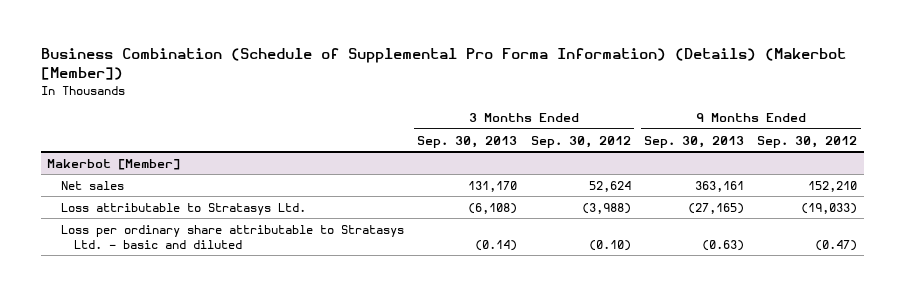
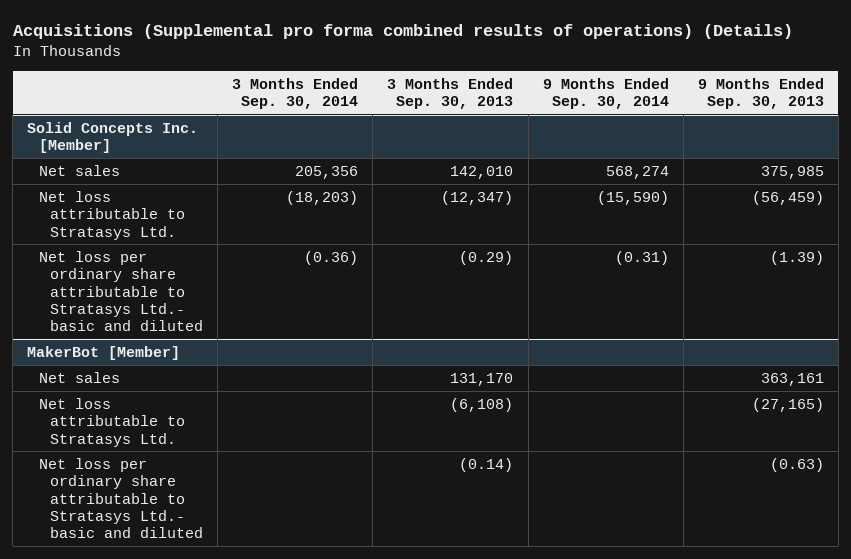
[40,48,846,81] Business Combination (Schedule of Supplemental Pro Forma Information) (Details) (Makerbot [Member]) -> [12,23,793,39] Acquisitions (Supplemental pro forma combined results of operations) (Details)
[530,135,631,148] Sep. 30, 2012 -> none
[757,135,858,148] Sep. 30, 2012 -> none
none -> [232,77,359,110] 3 Months Ended Sep. 30, 2014
none -> [542,77,669,110] 9 Months Ended Sep. 30, 2014
none -> [27,121,199,154] Solid Concepts Inc. [Member]
none -> [38,164,120,176] Net sales
none -> [38,190,186,240] Net loss attributable to Stratasys Ltd.
none -> [38,250,204,332] Net loss per ordinary share attributable to Stratasys Ltd.- basic and diluted
[47,158,181,170] Makerbot [Member] -> [27,345,181,360] MakerBot [Member]
[60,202,306,215] Loss attributable to Stratasys Ltd. -> [38,397,186,447] Net loss attributable to Stratasys Ltd.
[60,224,404,249] Loss per ordinary share attributable to Stratasys Ltd. - basic and diluted -> [38,457,204,539] Net loss per ordinary share attributable to Stratasys Ltd.- basic and diluted

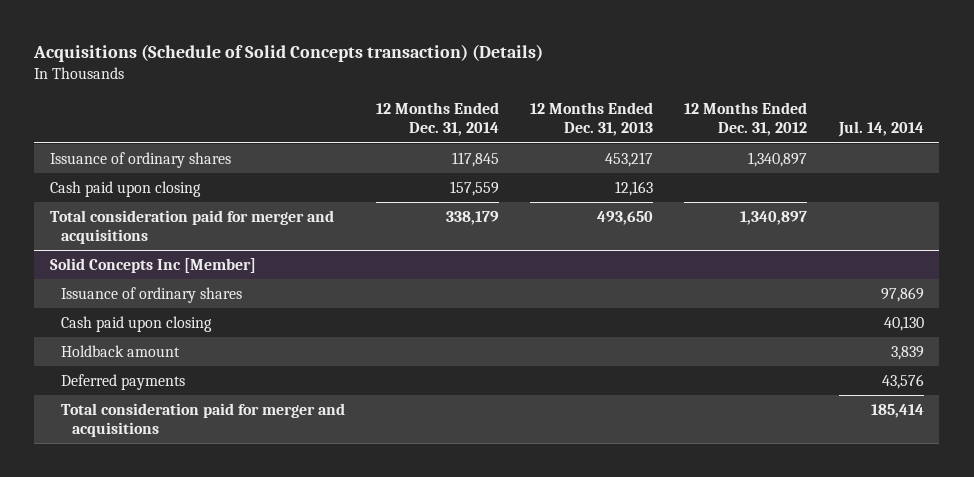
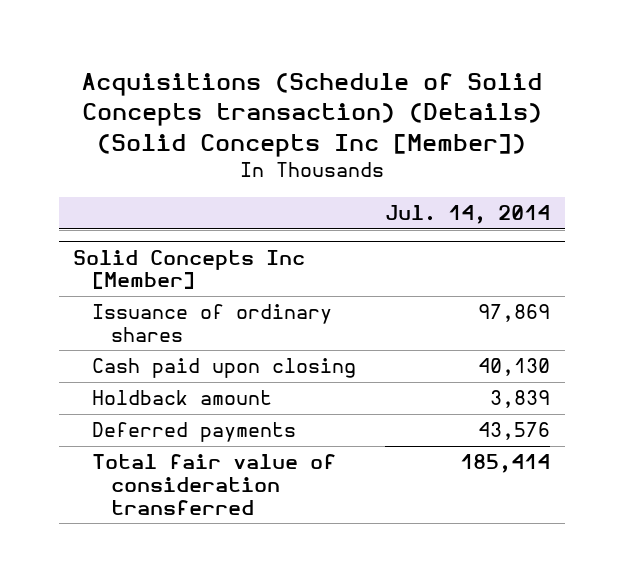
[33,44,544,63] Acquisitions (Schedule of Solid Concepts transaction) (Details) -> [80,72,542,157] Acquisitions (Schedule of Solid Concepts transaction) (Details) (Solid Concepts Inc [Member])
[375,102,499,137] 12 Months Ended Dec. 31, 2014 -> none
[530,102,654,137] 12 Months Ended Dec. 31, 2013 -> none
[684,102,808,137] 12 Months Ended Dec. 31, 2012 -> none
[49,151,231,168] Issuance of ordinary shares -> none
[49,180,201,197] Cash paid upon closing -> none
[49,209,334,244] Total consideration paid for merger and acquisitions -> none
[60,402,345,437] Total consideration paid for merger and acquisitions -> [92,454,337,515] Total fair value of consideration transferred

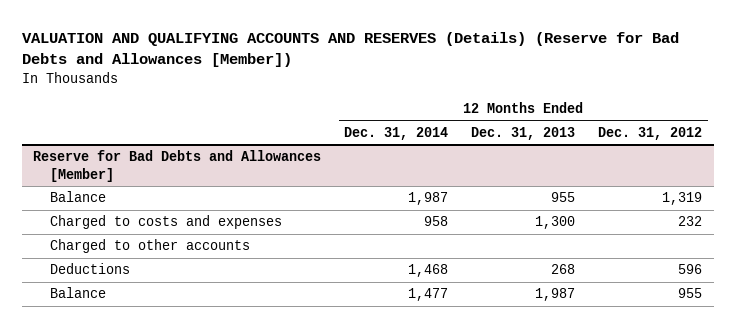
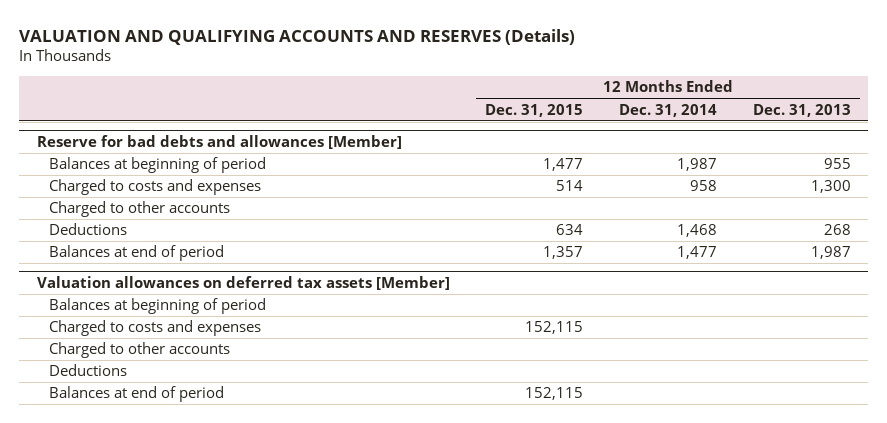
[21,32,679,68] VALUATION AND QUALIFYING ACCOUNTS AND RESERVES (Details) (Reserve for Bad Debts and Allowances [Member]) -> [18,28,575,45] VALUATION AND QUALIFYING ACCOUNTS AND RESERVES (Details)
[598,126,703,140] Dec. 31, 2012 -> none
none -> [485,103,584,117] Dec. 31, 2015
[33,150,322,182] Reserve for Bad Debts and Allowances [Member] -> [36,134,402,149] Reserve for bad debts and allowances [Member]
[49,191,106,203] Balance -> [49,157,267,174] Balances at beginning of period
[49,287,106,299] Balance -> [49,245,225,262] Balances at end of period
none -> [36,275,450,290] Valuation allowances on deferred tax assets [Member]
none -> [49,298,267,315] Balances at beginning of period
none -> [49,320,262,337] Charged to costs and expenses
none -> [49,342,231,359] Charged to other accounts
none -> [49,364,128,377] Deductions
none -> [49,386,225,403] Balances at end of period

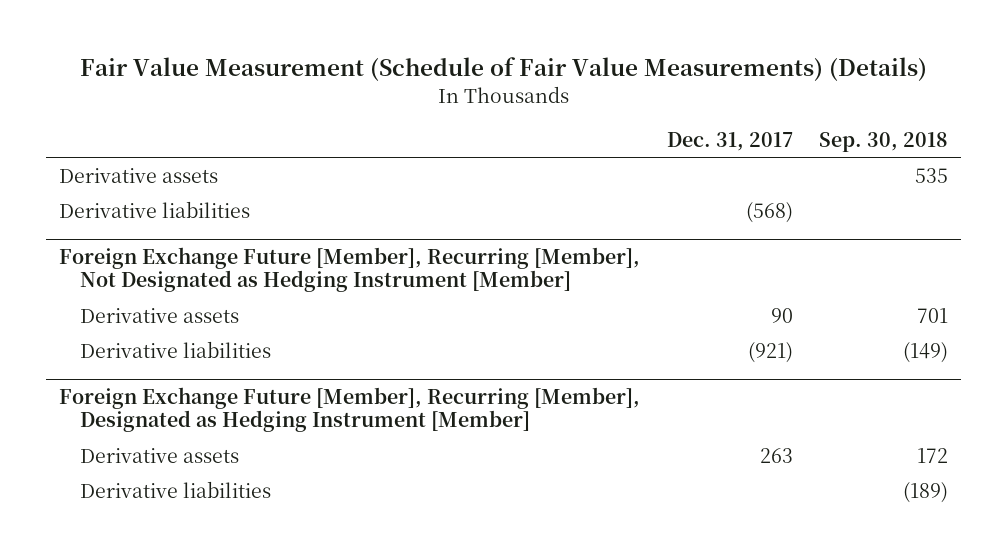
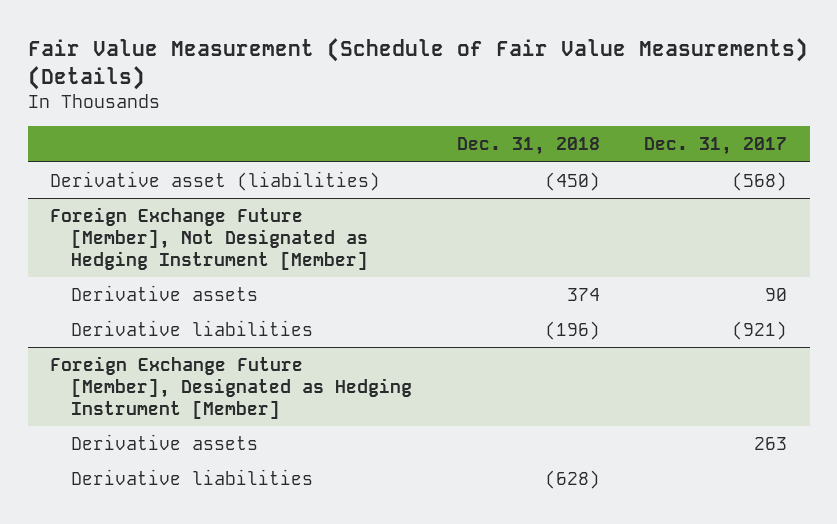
[818,131,948,152] Sep. 30, 2018 -> none
none -> [456,137,600,156] Dec. 31, 2018
[59,167,219,183] Derivative assets -> none
[59,200,251,218] Derivative liabilities -> [49,170,380,191] Derivative asset (liabilities)
[59,247,641,293] Foreign Exchange Future [Member], Recurring [Member], Not Designated as Hedging Instrument [Member] -> [49,206,368,270] Foreign Exchange Future [Member], Not Designated as Hedging Instrument [Member]
[59,387,641,433] Foreign Exchange Future [Member], Recurring [Member], Designated as Hedging Instrument [Member] -> [49,355,412,419] Foreign Exchange Future [Member], Designated as Hedging Instrument [Member]

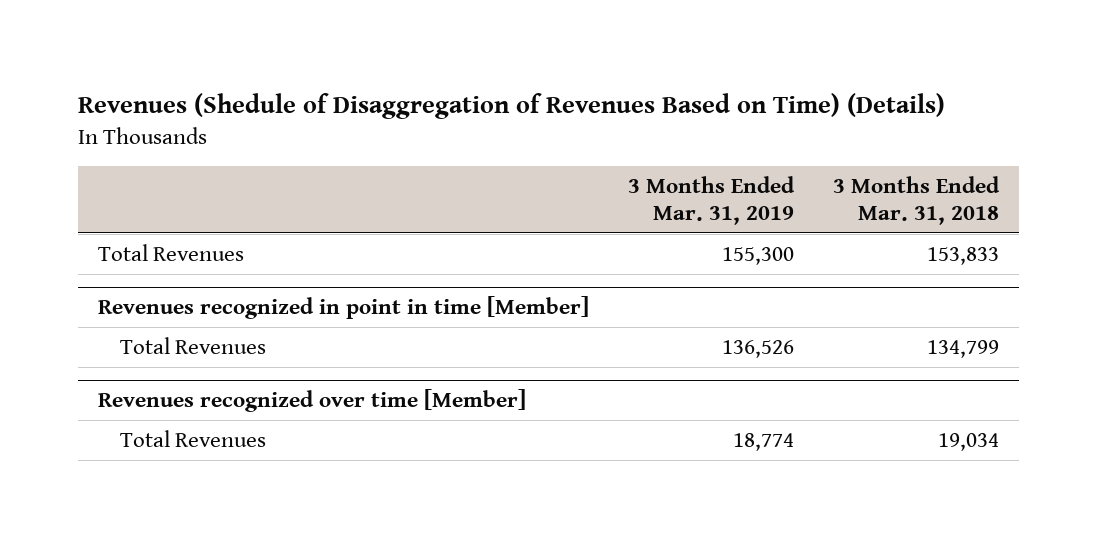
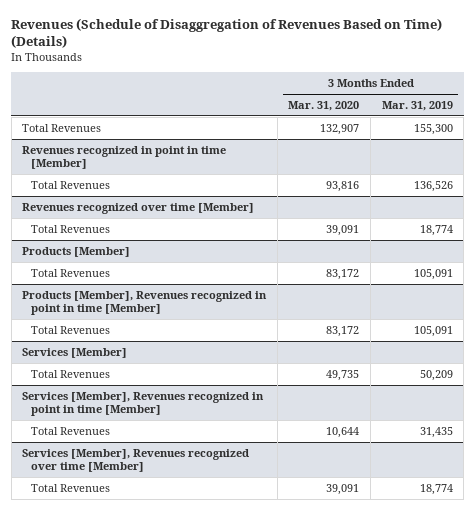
[78,93,946,120] Revenues (Shedule of Disaggregation of Revenues Based on Time) (Details) -> [11,17,443,49] Revenues (Schedule of Disaggregation of Revenues Based on Time) (Details)
[833,176,1001,225] 3 Months Ended Mar. 31, 2018 -> none
none -> [288,100,360,111] Mar. 31, 2020
none -> [22,246,131,257] Products [Member]
none -> [30,268,110,277] Total Revenues
none -> [22,290,268,315] Products [Member], Revenues recognized in point in time [Member]
none -> [30,325,110,334] Total Revenues
none -> [22,347,128,358] Services [Member]
none -> [30,369,110,378] Total Revenues
none -> [22,391,265,416] Services [Member], Revenues recognized in point in time [Member]
none -> [30,426,110,435] Total Revenues
none -> [22,448,250,472] Services [Member], Revenues recognized over time [Member]
none -> [30,483,110,492] Total Revenues

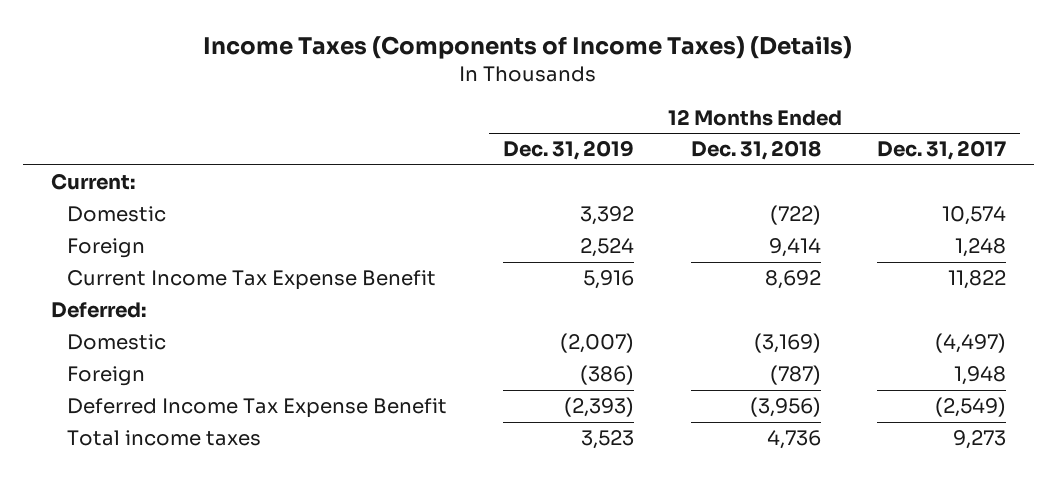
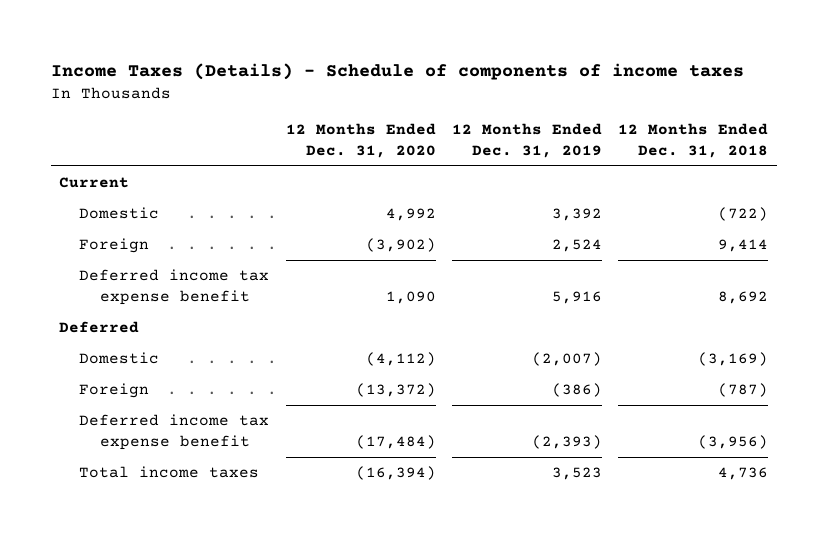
[203,35,853,59] Income Taxes (Components of Income Taxes) (Details) -> [50,62,744,80] Income Taxes (Details) - Schedule of components of income taxes
[876,140,1006,161] Dec. 31, 2017 -> none
none -> [285,123,436,158] 12 Months Ended Dec. 31, 2020
[50,173,135,191] Current: -> [58,177,129,189] Current
[67,270,437,291] Current Income Tax Expense Benefit -> [79,269,270,305] Deferred income tax expense benefit
[50,302,146,319] Deferred: -> [58,321,139,334] Deferred
[67,398,448,419] Deferred Income Tax Expense Benefit -> [79,414,270,450] Deferred income tax expense benefit

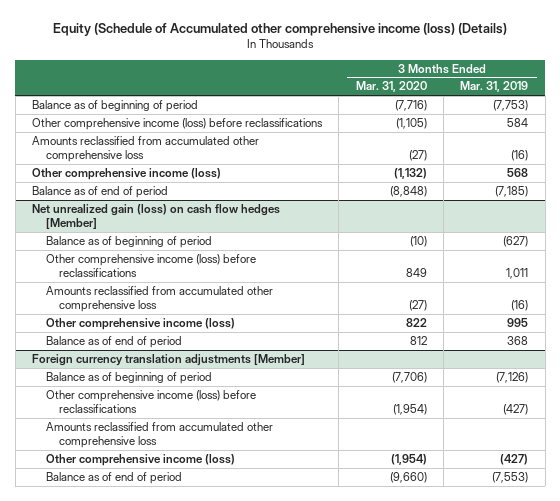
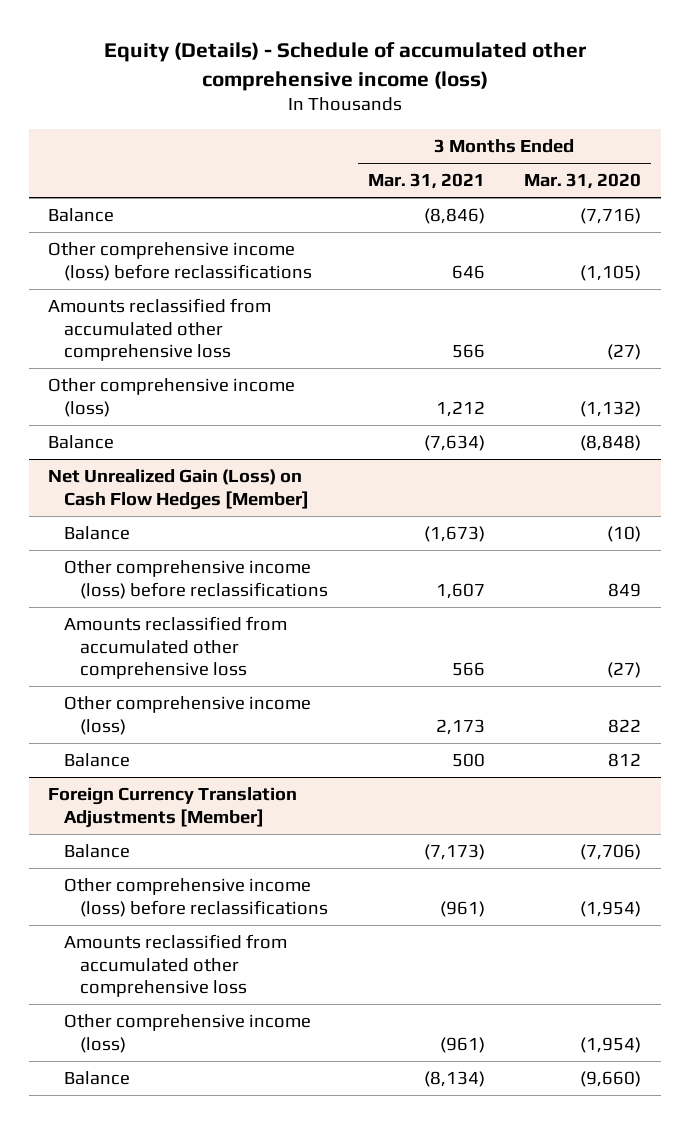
[53,23,508,37] Equity (Schedule of Accumulated other comprehensive income (loss) (Details) -> [103,42,586,91] Equity (Details) - Schedule of accumulated other comprehensive income (loss)
[460,81,529,93] Mar. 31, 2019 -> none
none -> [367,173,485,190] Mar. 31, 2021
[32,100,199,113] Balance as of beginning of period -> [48,208,115,223] Balance
[32,186,169,199] Balance as of end of period -> [48,435,115,450] Balance
[32,204,281,230] Net unrealized gain (loss) on cash flow hedges [Member] -> [48,469,310,510] Net Unrealized Gain (Loss) on Cash Flow Hedges [Member]
[45,236,212,249] Balance as of beginning of period -> [64,526,131,541] Balance
[45,336,182,349] Balance as of end of period -> [64,753,131,768] Balance
[32,354,306,367] Foreign currency translation adjustments [Member] -> [48,787,298,828] Foreign Currency Translation Adjustments [Member]
[45,372,212,385] Balance as of beginning of period -> [64,844,131,859] Balance
[45,472,182,485] Balance as of end of period -> [64,1071,131,1086] Balance

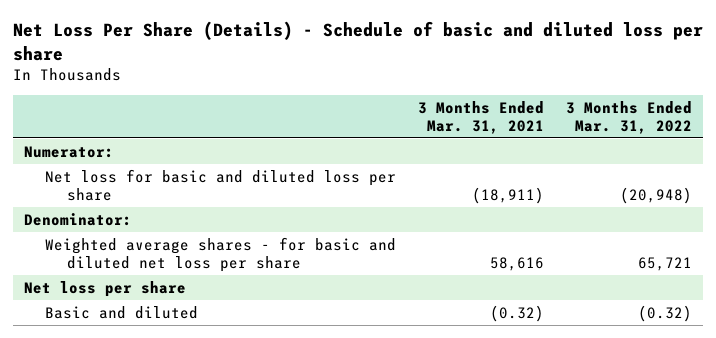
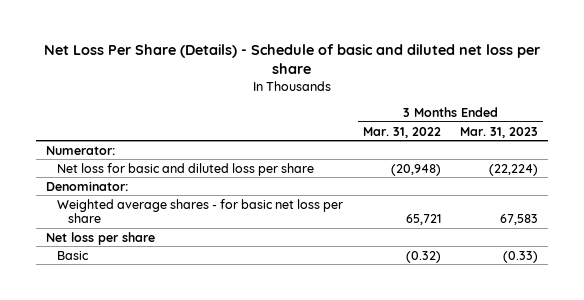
[12,21,703,61] Net Loss Per Share (Details) - Schedule of basic and diluted loss per share -> [44,44,541,75] Net Loss Per Share (Details) - Schedule of basic and diluted net loss per share
[418,101,545,134] 3 Months Ended Mar. 31, 2021 -> none
none -> [460,126,539,138] Mar. 31, 2023
[45,236,397,272] Weighted average shares - for basic and diluted net loss per share -> [57,198,344,223] Weighted average shares - for basic net loss per share
[45,305,199,319] Basic and diluted -> none
none -> [57,250,90,260] Basic

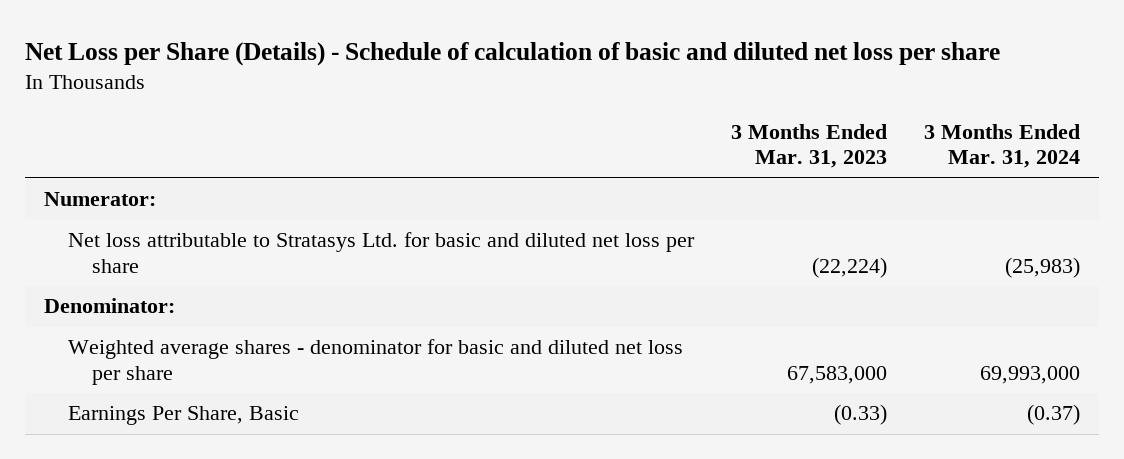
[44,44,541,75] Net Loss Per Share (Details) - Schedule of basic and diluted net loss per share -> [25,41,1001,66] Net Loss per Share (Details) - Schedule of calculation of basic and diluted net loss per share
[362,126,441,138] Mar. 31, 2022 -> none
none -> [924,123,1081,169] 3 Months Ended Mar. 31, 2024
[57,162,315,176] Net loss for basic and diluted loss per share -> [68,232,696,274] Net loss attributable to Stratasys Ltd. for basic and diluted net loss per share
[45,231,155,245] Net loss per share -> none
[57,198,344,223] Weighted average shares - for basic net loss per share -> [68,339,684,386] Weighted average shares - denominator for basic and diluted net loss per share
[500,213,539,225] 67,583 -> [787,366,888,385] 67,583,000
[57,250,90,260] Basic -> [68,406,300,426] Earnings Per Share, Basic

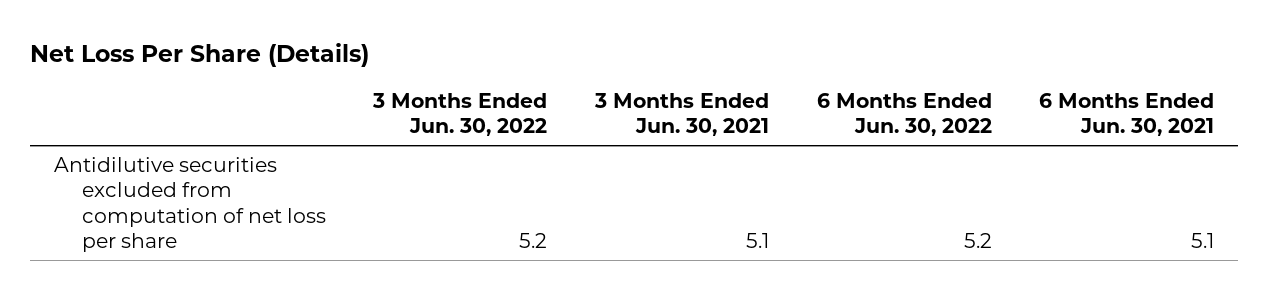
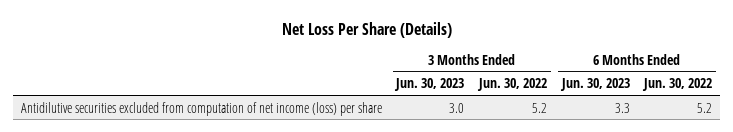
[594,93,770,137] 3 Months Ended Jun. 30, 2021 -> none
[1039,93,1215,137] 6 Months Ended Jun. 30, 2021 -> none
none -> [394,78,465,92] Jun. 30, 2023
none -> [559,78,630,92] Jun. 30, 2023
[54,156,326,252] Antidilutive securities excluded from computation of net loss per share -> [20,101,382,116] Antidilutive securities excluded from computation of net income (loss) per share

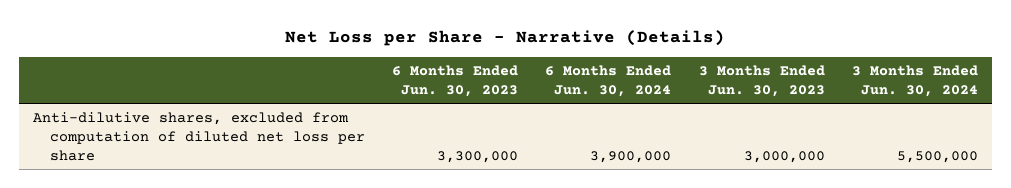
[281,21,452,38] Net Loss Per Share (Details) -> [285,30,726,47] Net Loss per Share - Narrative (Details)
[477,78,548,92] Jun. 30, 2022 -> none
[642,78,713,92] Jun. 30, 2022 -> none
none -> [545,65,672,98] 6 Months Ended Jun. 30, 2024
none -> [852,65,979,98] 3 Months Ended Jun. 30, 2024
[20,101,382,116] Antidilutive securities excluded from computation of net income (loss) per share -> [32,111,365,161] Anti-dilutive shares, excluded from computation of diluted net loss per share
[449,102,465,113] 3.0 -> [743,150,825,163] 3,000,000
[614,102,630,113] 3.3 -> [437,150,519,163] 3,300,000

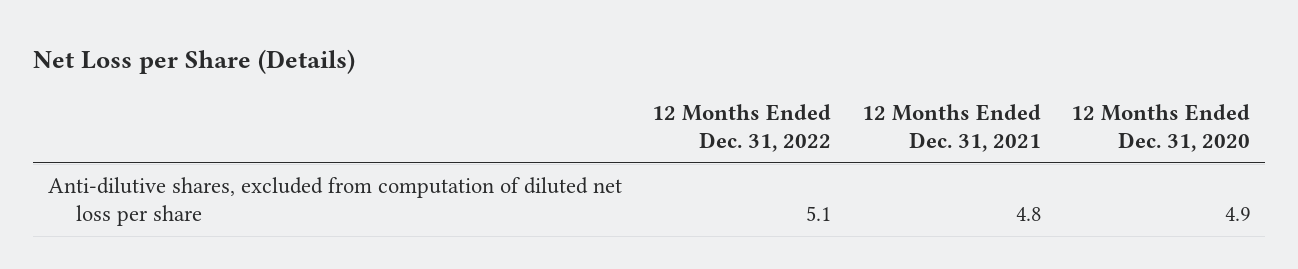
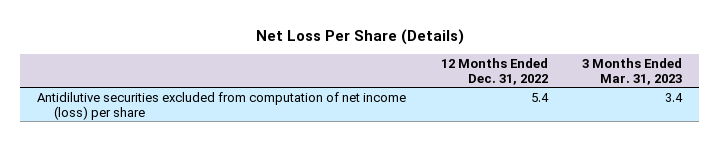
[33,49,356,75] Net Loss per Share (Details) -> [255,28,464,45] Net Loss Per Share (Details)
[861,104,1041,153] 12 Months Ended Dec. 31, 2021 -> none
[1070,104,1250,153] 12 Months Ended Dec. 31, 2020 -> none
none -> [581,57,682,85] 3 Months Ended Mar. 31, 2023
[48,177,623,227] Anti-dilutive shares, excluded from computation of diluted net loss per share -> [37,91,407,120] Antidilutive securities excluded from computation of net income (loss) per share
[806,206,832,222] 5.1 -> [530,92,549,102] 5.4

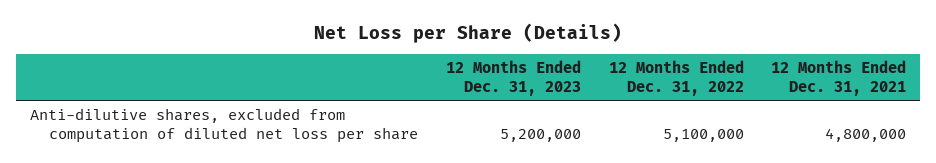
[255,28,464,45] Net Loss Per Share (Details) -> [314,23,623,44] Net Loss per Share (Details)
[581,57,682,85] 3 Months Ended Mar. 31, 2023 -> none
none -> [446,60,582,96] 12 Months Ended Dec. 31, 2023
none -> [771,60,907,96] 12 Months Ended Dec. 31, 2021
[37,91,407,120] Antidilutive securities excluded from computation of net income (loss) per share -> [29,107,419,143] Anti-dilutive shares, excluded from computation of diluted net loss per share
[530,92,549,102] 5.4 -> [662,128,744,142] 5,100,000

